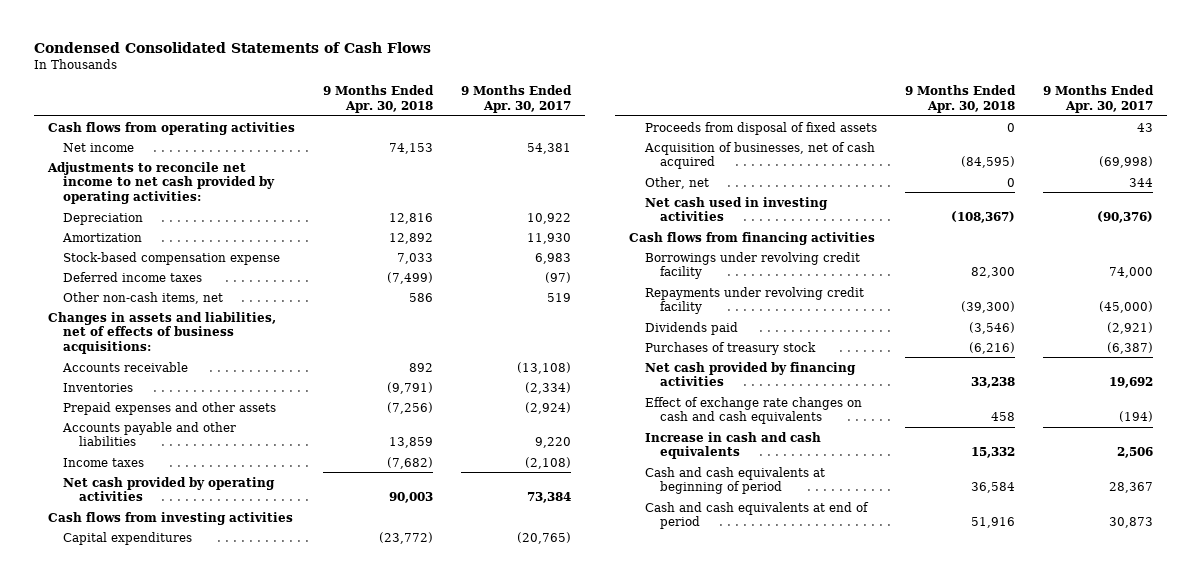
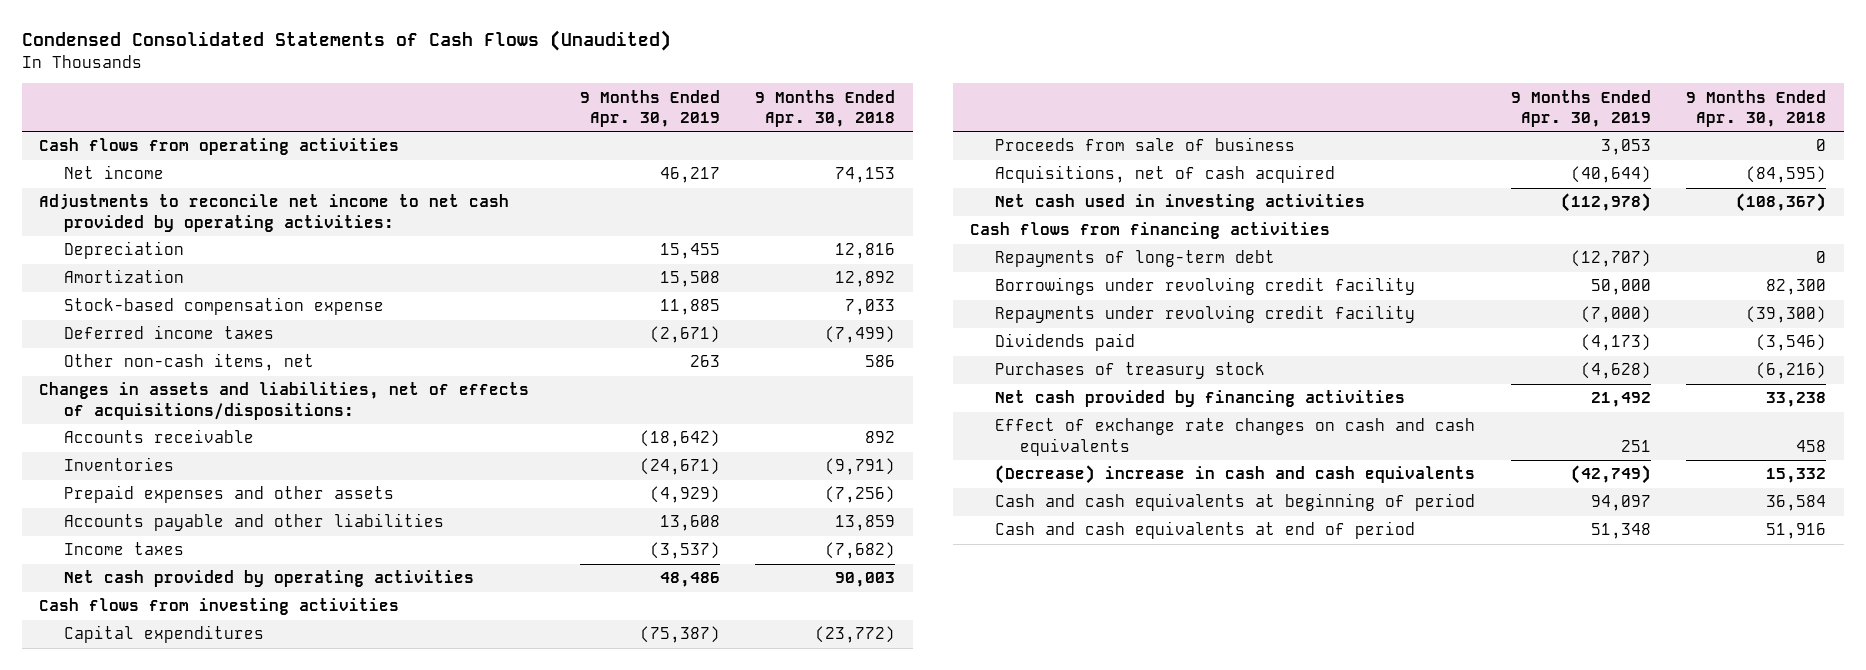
[33,41,431,53] Condensed Consolidated Statements of Cash Flows -> [21,30,671,52] Condensed Consolidated Statements of Cash Flows (Unaudited)
[461,85,573,114] 9 Months Ended Apr. 30, 2017 -> none
none -> [579,89,720,128] 9 Months Ended Apr. 30, 2019
[47,311,276,355] Changes in assets and liabilities, net of effects of business acquisitions: -> [39,382,530,420] Changes in assets and liabilities, net of effects of acquisitions/dispositions:
[644,121,877,135] Proceeds from disposal of fixed assets -> none
[644,176,709,189] Other, net -> none
none -> [995,137,1296,152] Proceeds from sale of business
[643,141,875,170] Acquisition of businesses, net of cash acquired -> [995,165,1336,184] Acquisitions, net of cash acquired
none -> [995,250,1276,268] Repayments of long-term debt
[644,431,821,460] Increase in cash and cash equivalents -> [995,465,1476,485] (Decrease) increase in cash and cash equivalents

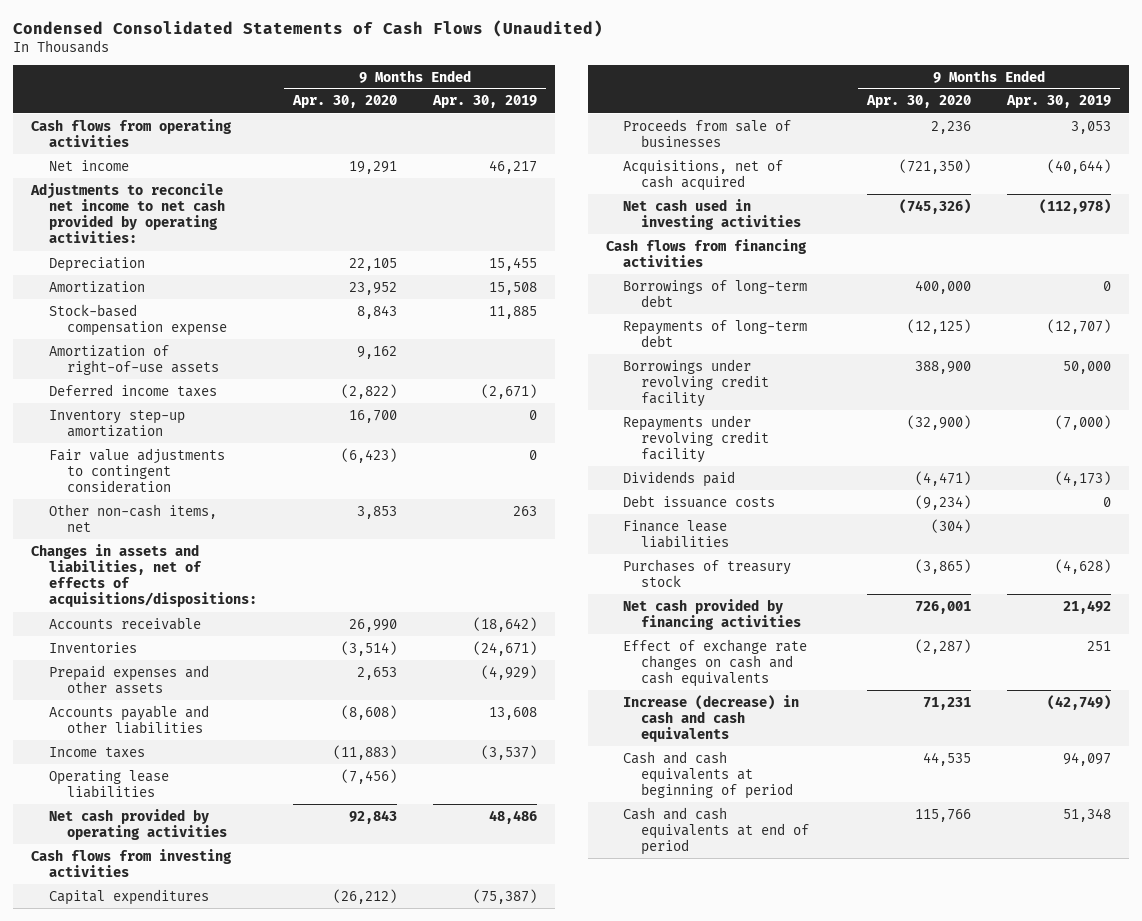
[755,89,896,128] 9 Months Ended Apr. 30, 2018 -> none
none -> [291,95,397,109] Apr. 30, 2020
none -> [48,344,219,375] Amortization of right-of-use assets
none -> [48,409,185,437] Inventory step-up amortization
none -> [48,447,225,494] Fair value adjustments to contingent consideration
none -> [48,769,169,798] Operating lease liabilities
[995,137,1296,152] Proceeds from sale of business -> [623,118,792,147] Proceeds from sale of businesses
none -> [623,279,808,307] Borrowings of long-term debt
none -> [623,494,776,508] Debt issuance costs
none -> [623,519,730,548] Finance lease liabilities
[995,465,1476,485] (Decrease) increase in cash and cash equivalents -> [623,694,800,743] Increase (decrease) in cash and cash equivalents

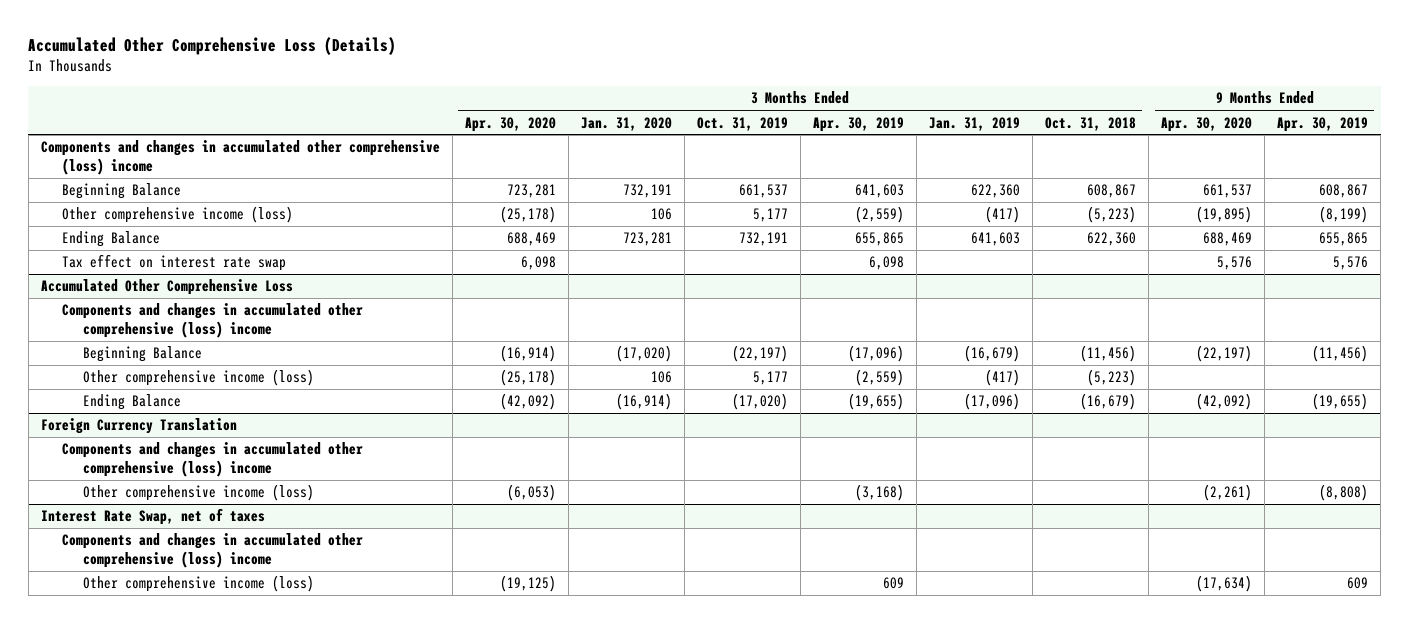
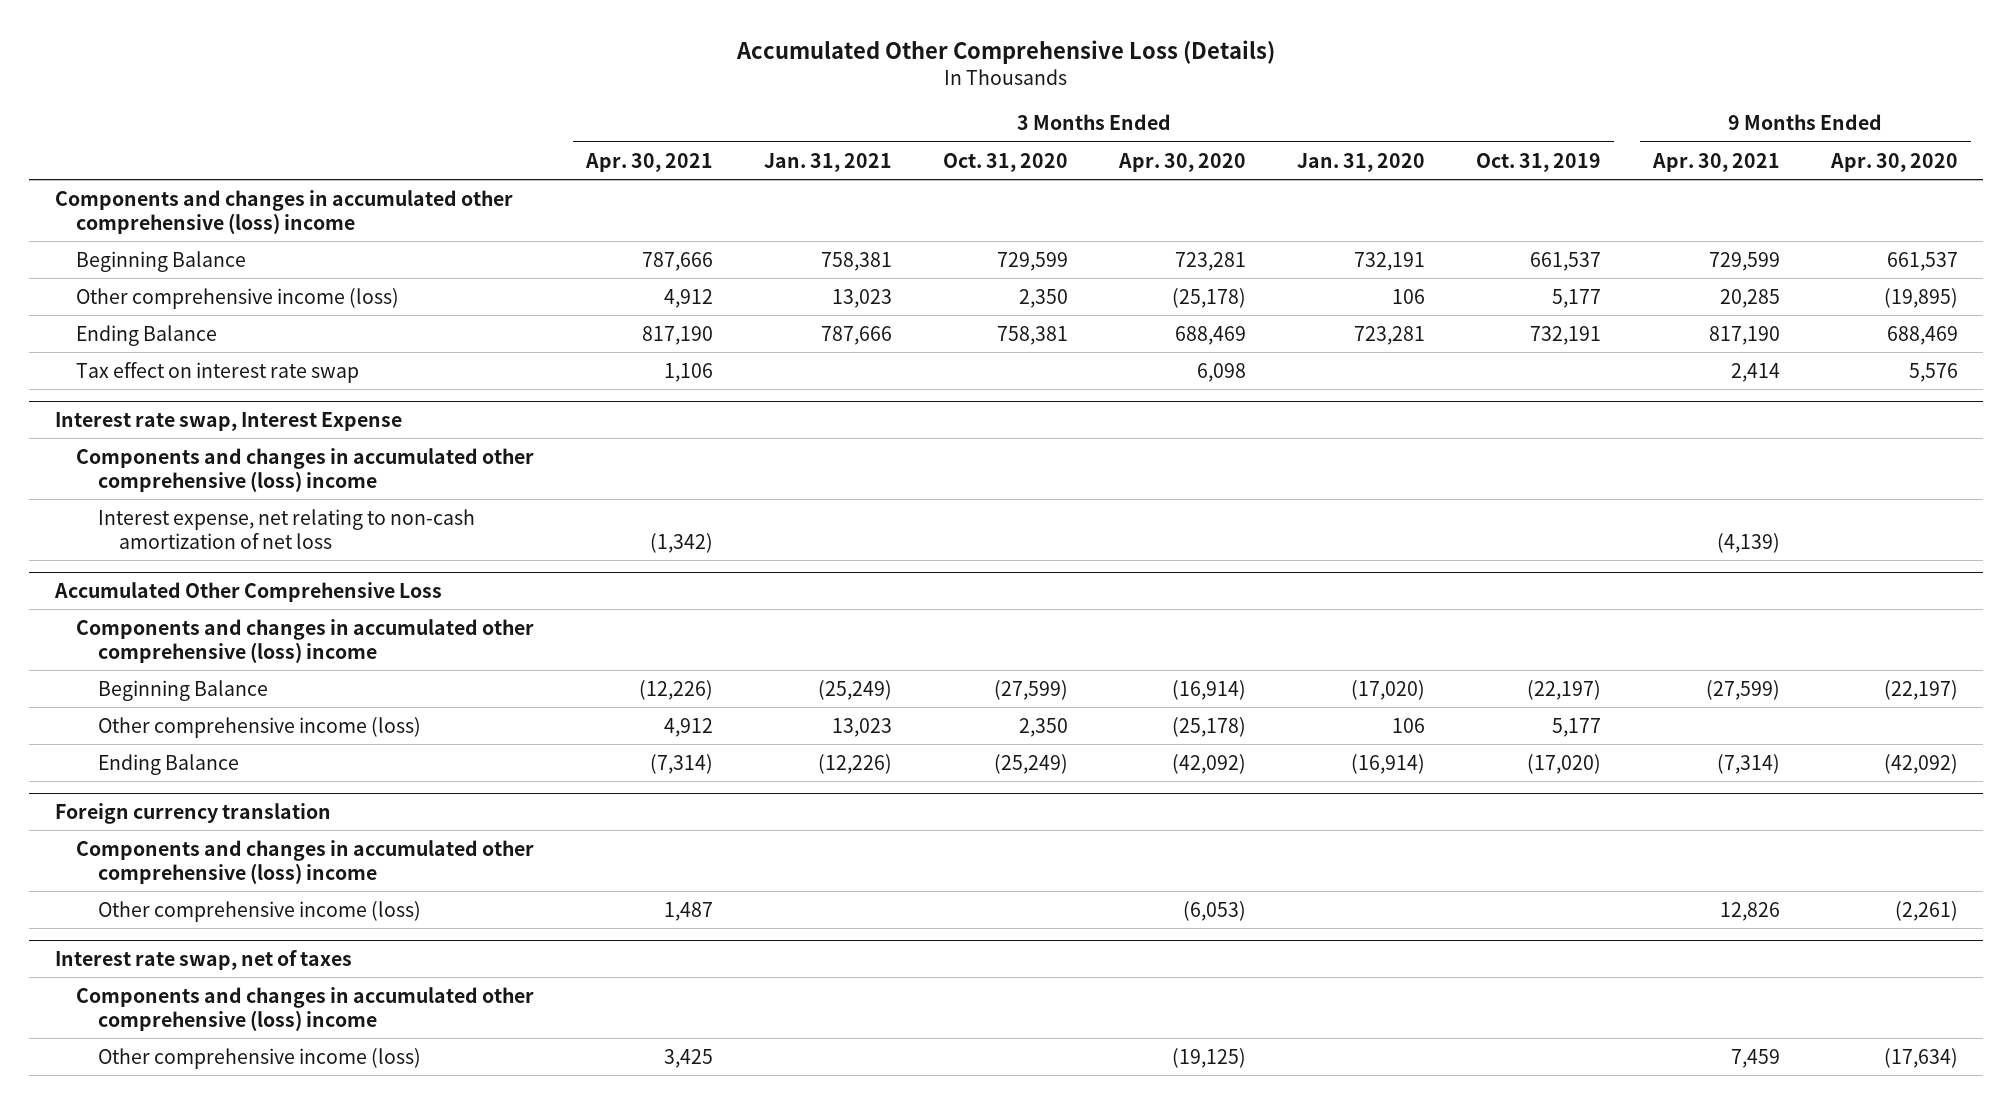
[812,116,904,132] Apr. 30, 2019 -> none
[928,116,1020,131] Jan. 31, 2019 -> none
[1045,116,1137,131] Oct. 31, 2018 -> none
[1277,116,1369,132] Apr. 30, 2019 -> none
none -> [584,152,713,172] Apr. 30, 2021
none -> [763,152,892,172] Jan. 31, 2021
none -> [942,152,1068,172] Oct. 31, 2020
none -> [1651,152,1780,172] Apr. 30, 2021
none -> [55,411,403,431] Interest rate swap, Interest Expense
none -> [76,447,535,492] Components and changes in accumulated other comprehensive (loss) income
none -> [97,508,475,549] Interest expense, net relating to non-cash amortization of net loss
[40,418,237,435] Foreign Currency Translation -> [55,802,332,824] Foreign currency translation
[40,508,265,526] Interest Rate Swap, net of taxes -> [55,949,353,970] Interest rate swap, net of taxes

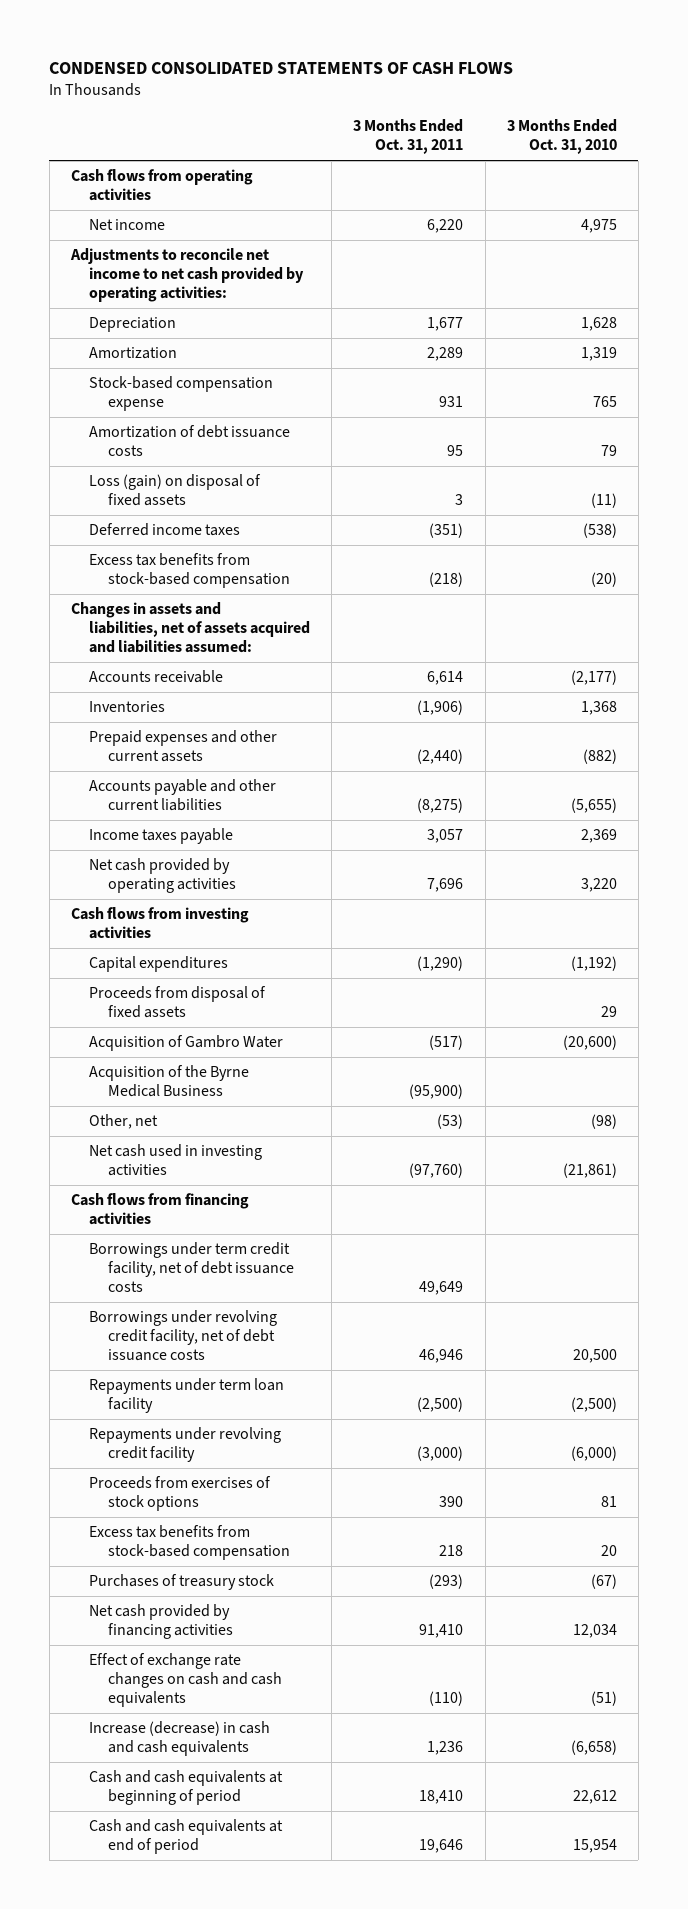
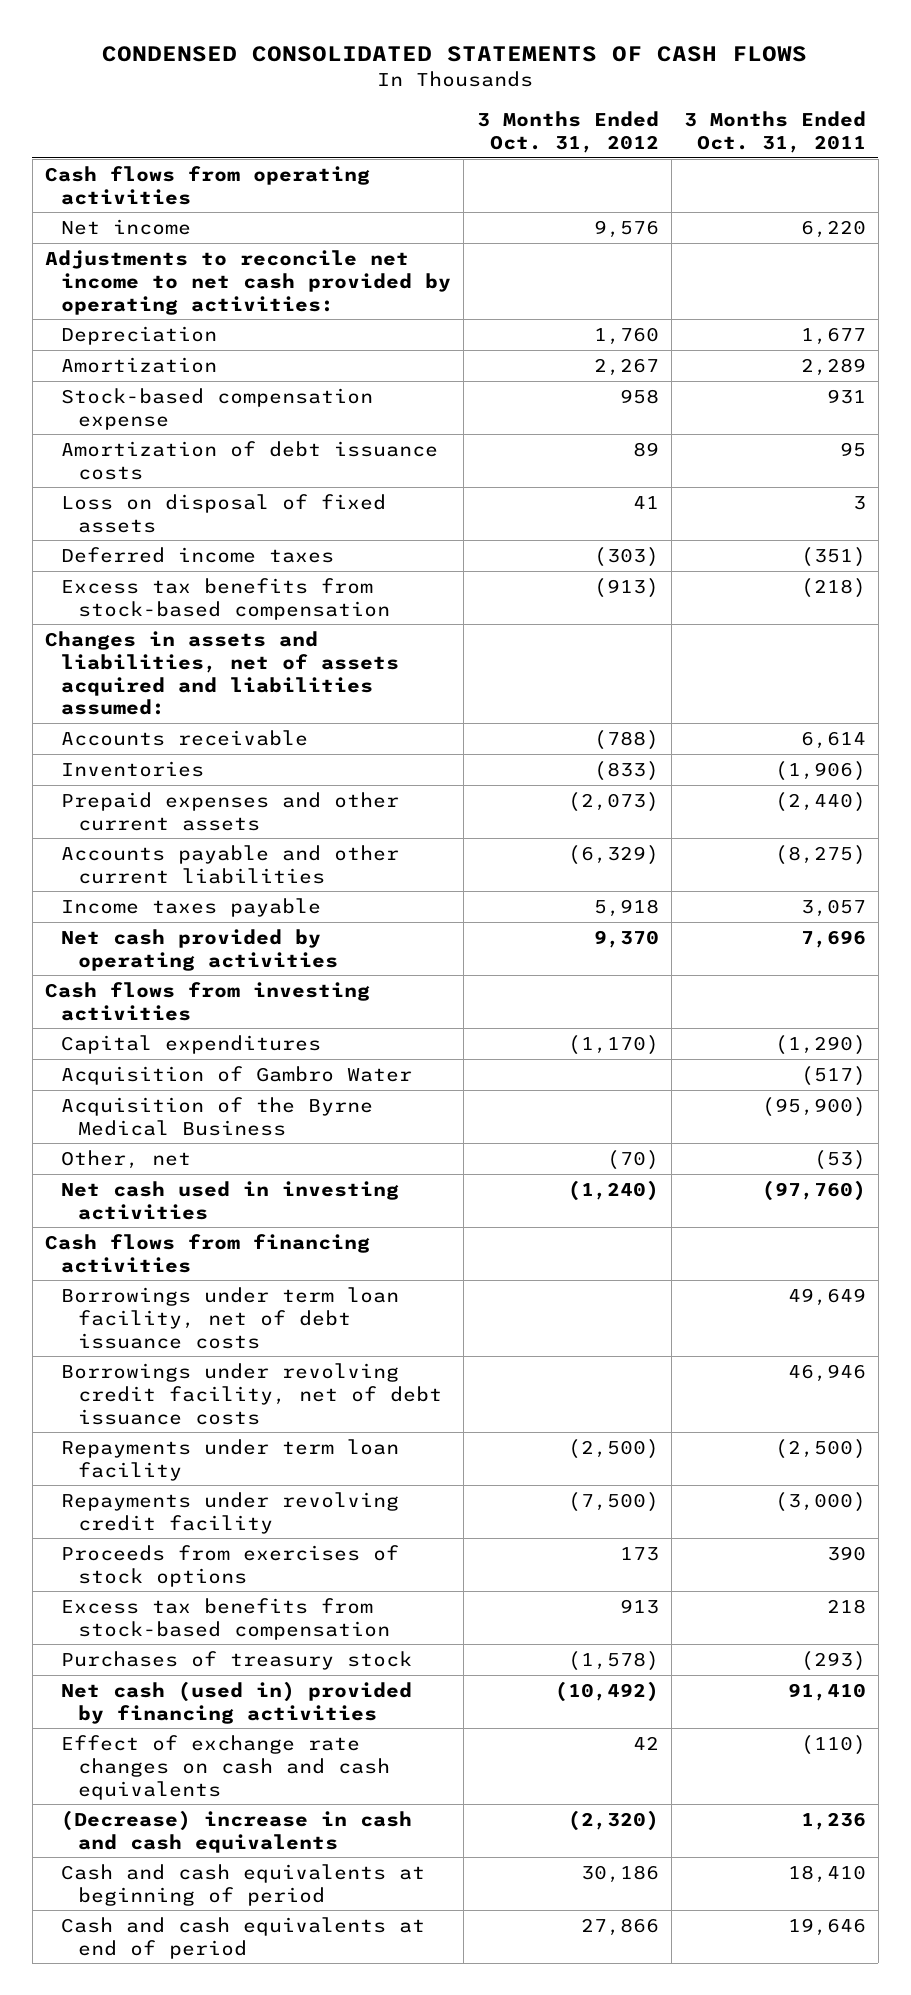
[506,119,617,155] 3 Months Ended Oct. 31, 2010 -> none
none -> [476,110,659,153] 3 Months Ended Oct. 31, 2012
[89,474,262,507] Loss (gain) on disposal of fixed assets -> [61,493,387,533] Loss on disposal of fixed assets
[89,986,267,1019] Proceeds from disposal of fixed assets -> none
[89,1242,294,1293] Borrowings under term credit facility, net of debt issuance costs -> [61,1286,400,1349] Borrowings under term loan facility, net of debt issuance costs
[89,1604,233,1640] Net cash provided by financing activities -> [61,1680,413,1724] Net cash (used in) provided by financing activities
[89,1721,271,1757] Increase (decrease) in cash and cash equivalents -> [61,1809,413,1853] (Decrease) increase in cash and cash equivalents

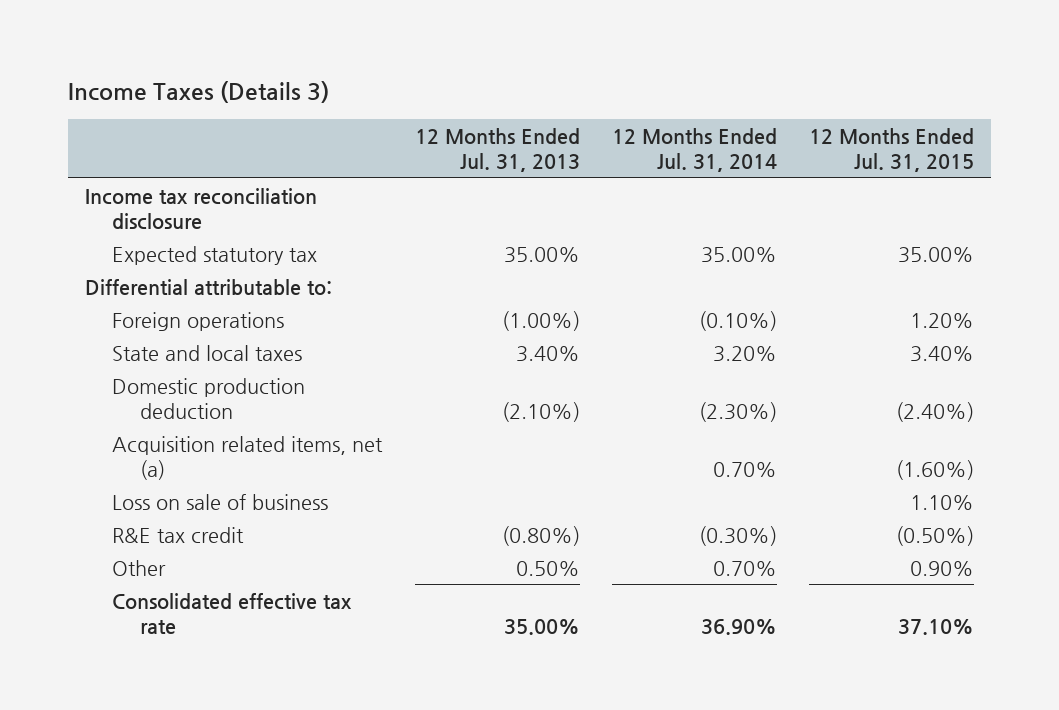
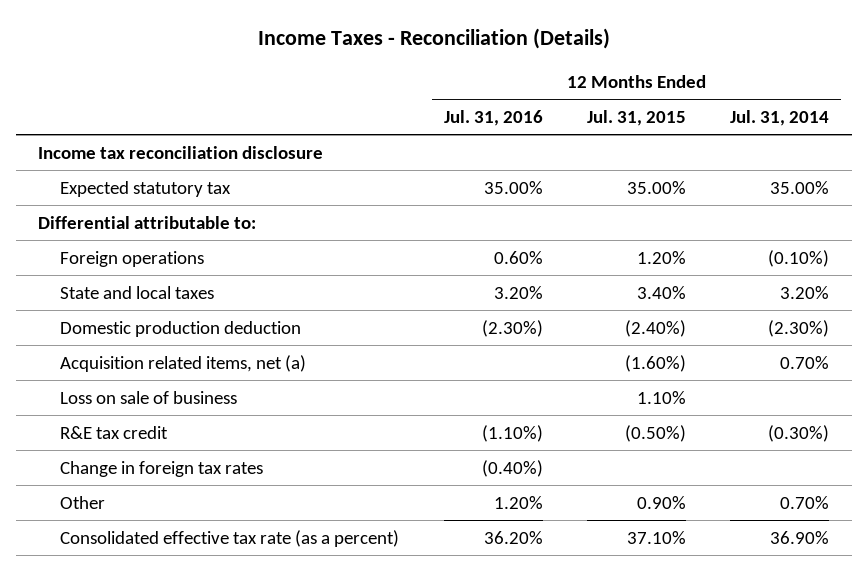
[68,81,330,104] Income Taxes (Details 3) -> [257,28,610,50] Income Taxes - Reconciliation (Details)
[414,127,580,173] 12 Months Ended Jul. 31, 2013 -> none
none -> [443,109,543,126] Jul. 31, 2016
none -> [60,460,264,477] Change in foreign tax rates
[112,592,353,634] Consolidated effective tax rate -> [60,529,400,547] Consolidated effective tax rate (as a percent)

